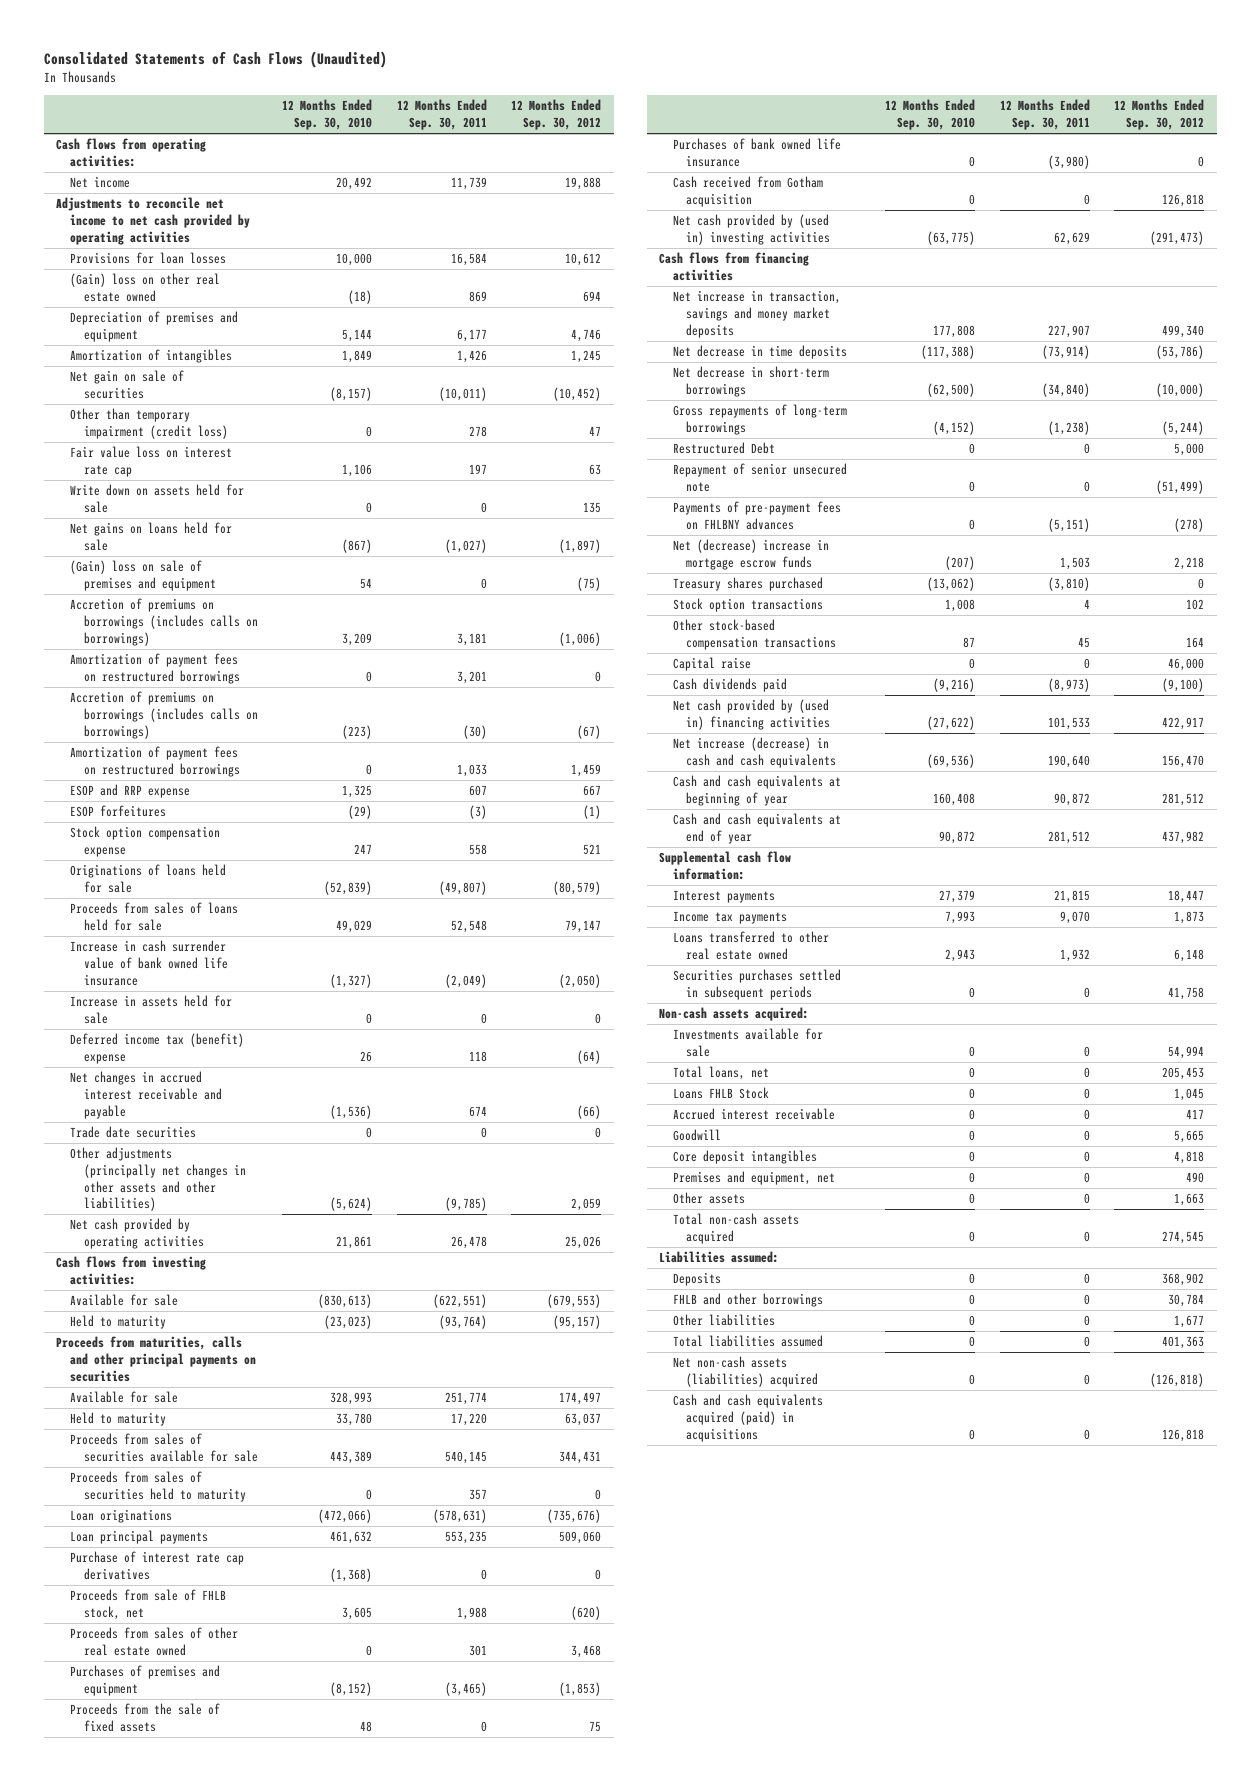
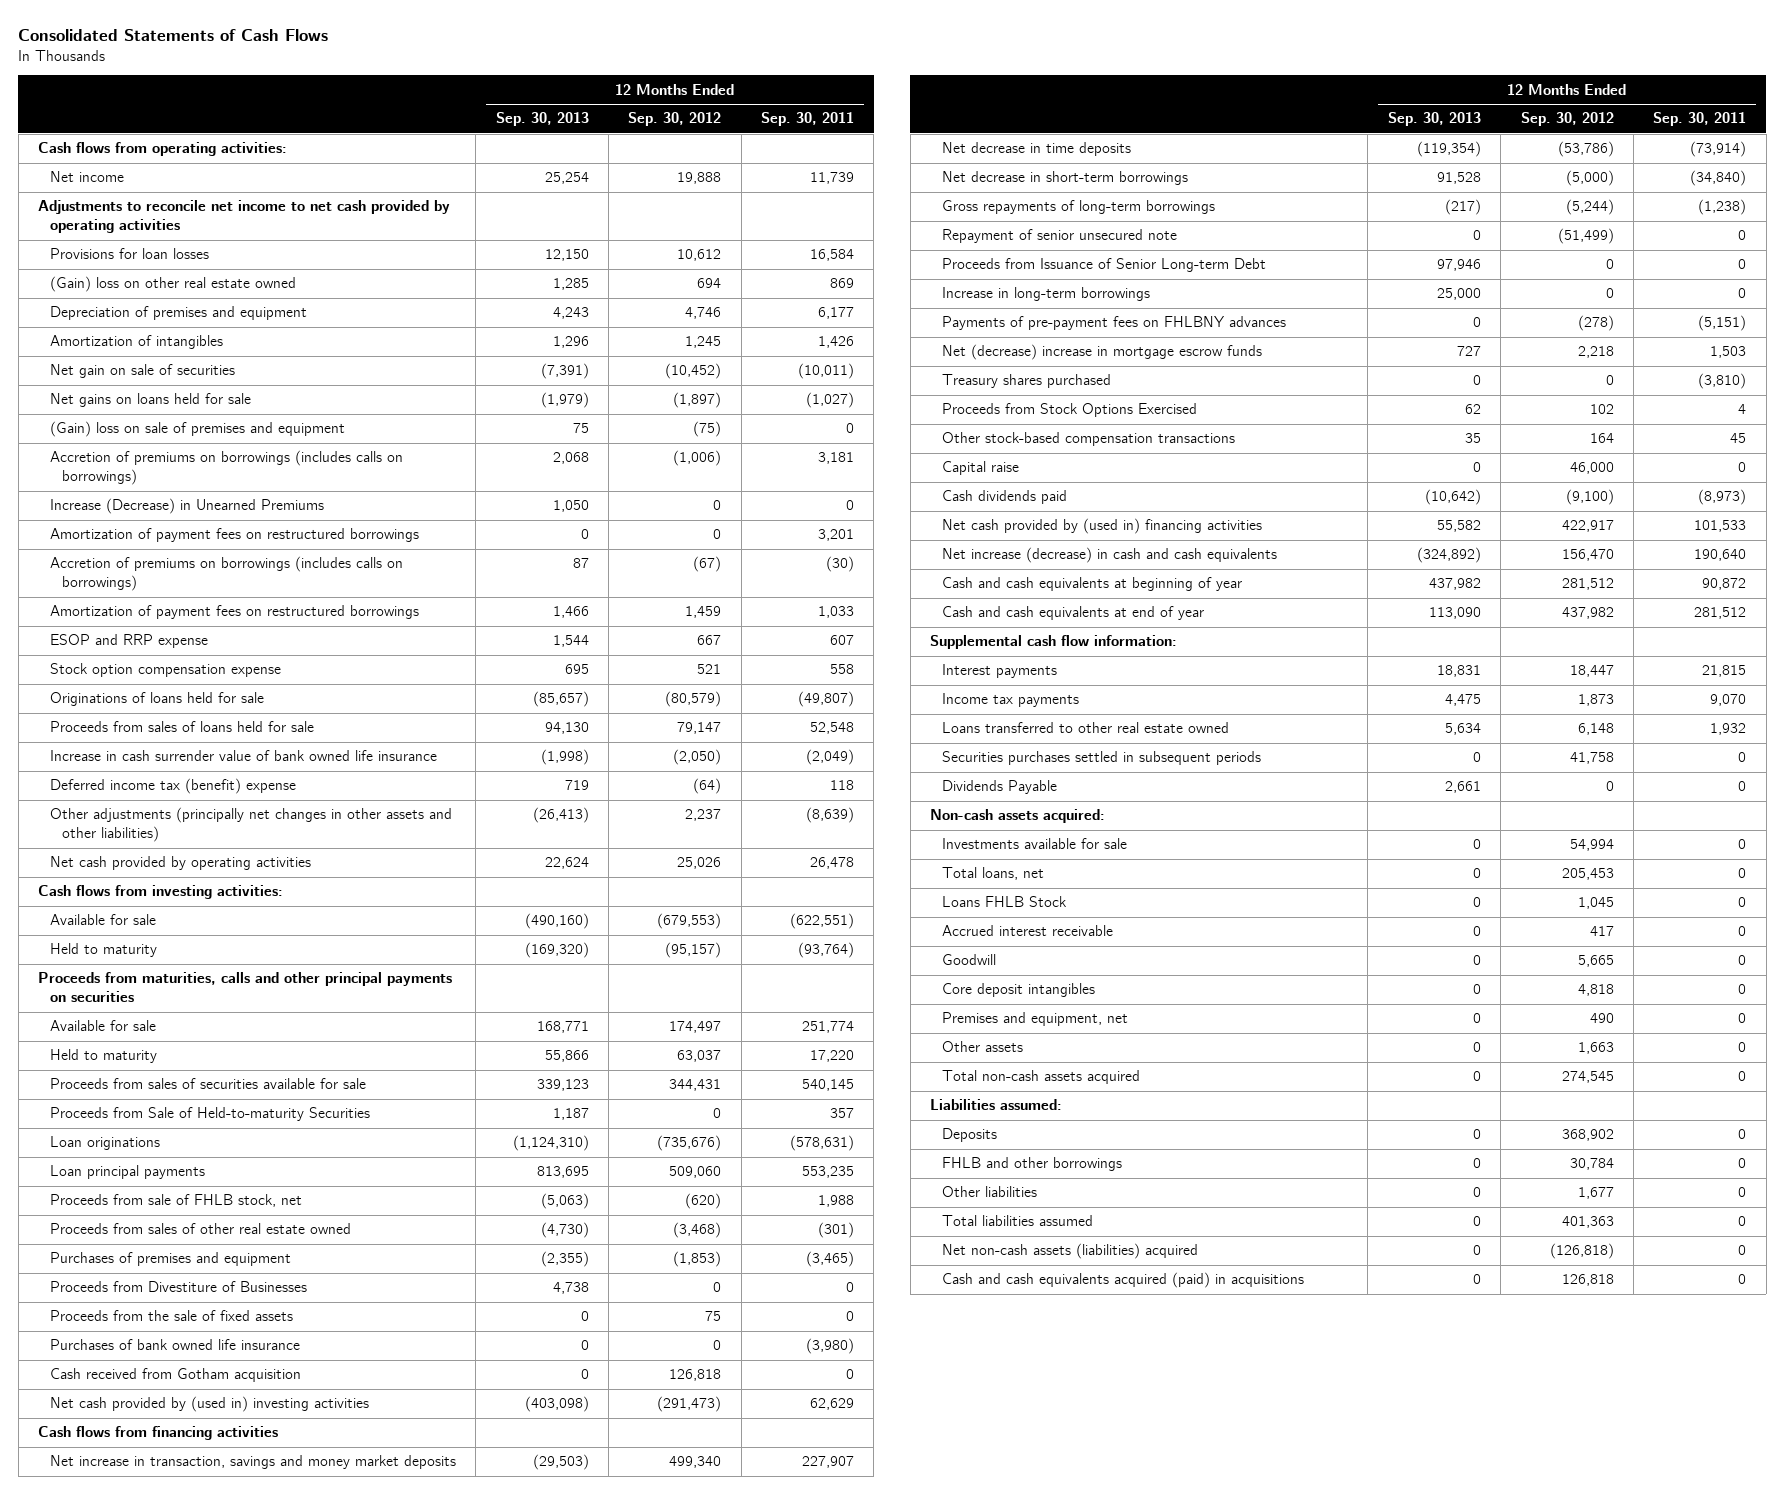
[43,51,387,69] Consolidated Statements of Cash Flows (Unaudited) -> [18,29,329,42] Consolidated Statements of Cash Flows
[282,99,373,131] 12 Months Ended Sep. 30, 2010 -> none
none -> [495,112,589,127] Sep. 30, 2013
[69,408,228,439] Other than temporary impairment (credit loss) -> none
[69,446,232,477] Fair value loss on interest rate cap -> none
[69,484,244,513] Write down on assets held for sale -> none
none -> [49,498,324,515] Increase (Decrease) in Unearned Premiums
[69,805,166,818] ESOP forfeitures -> none
[69,995,232,1024] Increase in assets held for sale -> none
[69,1071,222,1119] Net changes in accrued interest receivable and payable -> none
[69,1126,196,1139] Trade date securities -> none
[444,1197,487,1212] (9,785) -> [805,807,854,824] (8,639)
[571,1198,602,1212] 2,059 -> [685,809,722,822] 2,237
[69,1471,246,1502] Proceeds from sales of securities held to maturity -> [49,1107,370,1122] Proceeds from Sale of Held-to-maturity Securities
[69,1551,244,1580] Purchase of interest rate cap derivatives -> none
[468,1644,487,1656] 301 -> [817,1222,854,1239] (301)
[571,1644,602,1658] 3,468 -> [673,1222,722,1239] (3,468)
none -> [49,1281,307,1293] Proceeds from Divestiture of Businesses
[1156,382,1205,397] (10,000) -> [1565,170,1614,187] (5,000)
[672,442,775,455] Restructured Debt -> none
none -> [942,258,1267,273] Proceeds from Issuance of Senior Long-term Debt
none -> [942,287,1151,302] Increase in long-term borrowings
[672,598,823,613] Stock option transactions -> [942,403,1198,418] Proceeds from Stock Options Exercised
none -> [942,780,1058,795] Dividends Payable

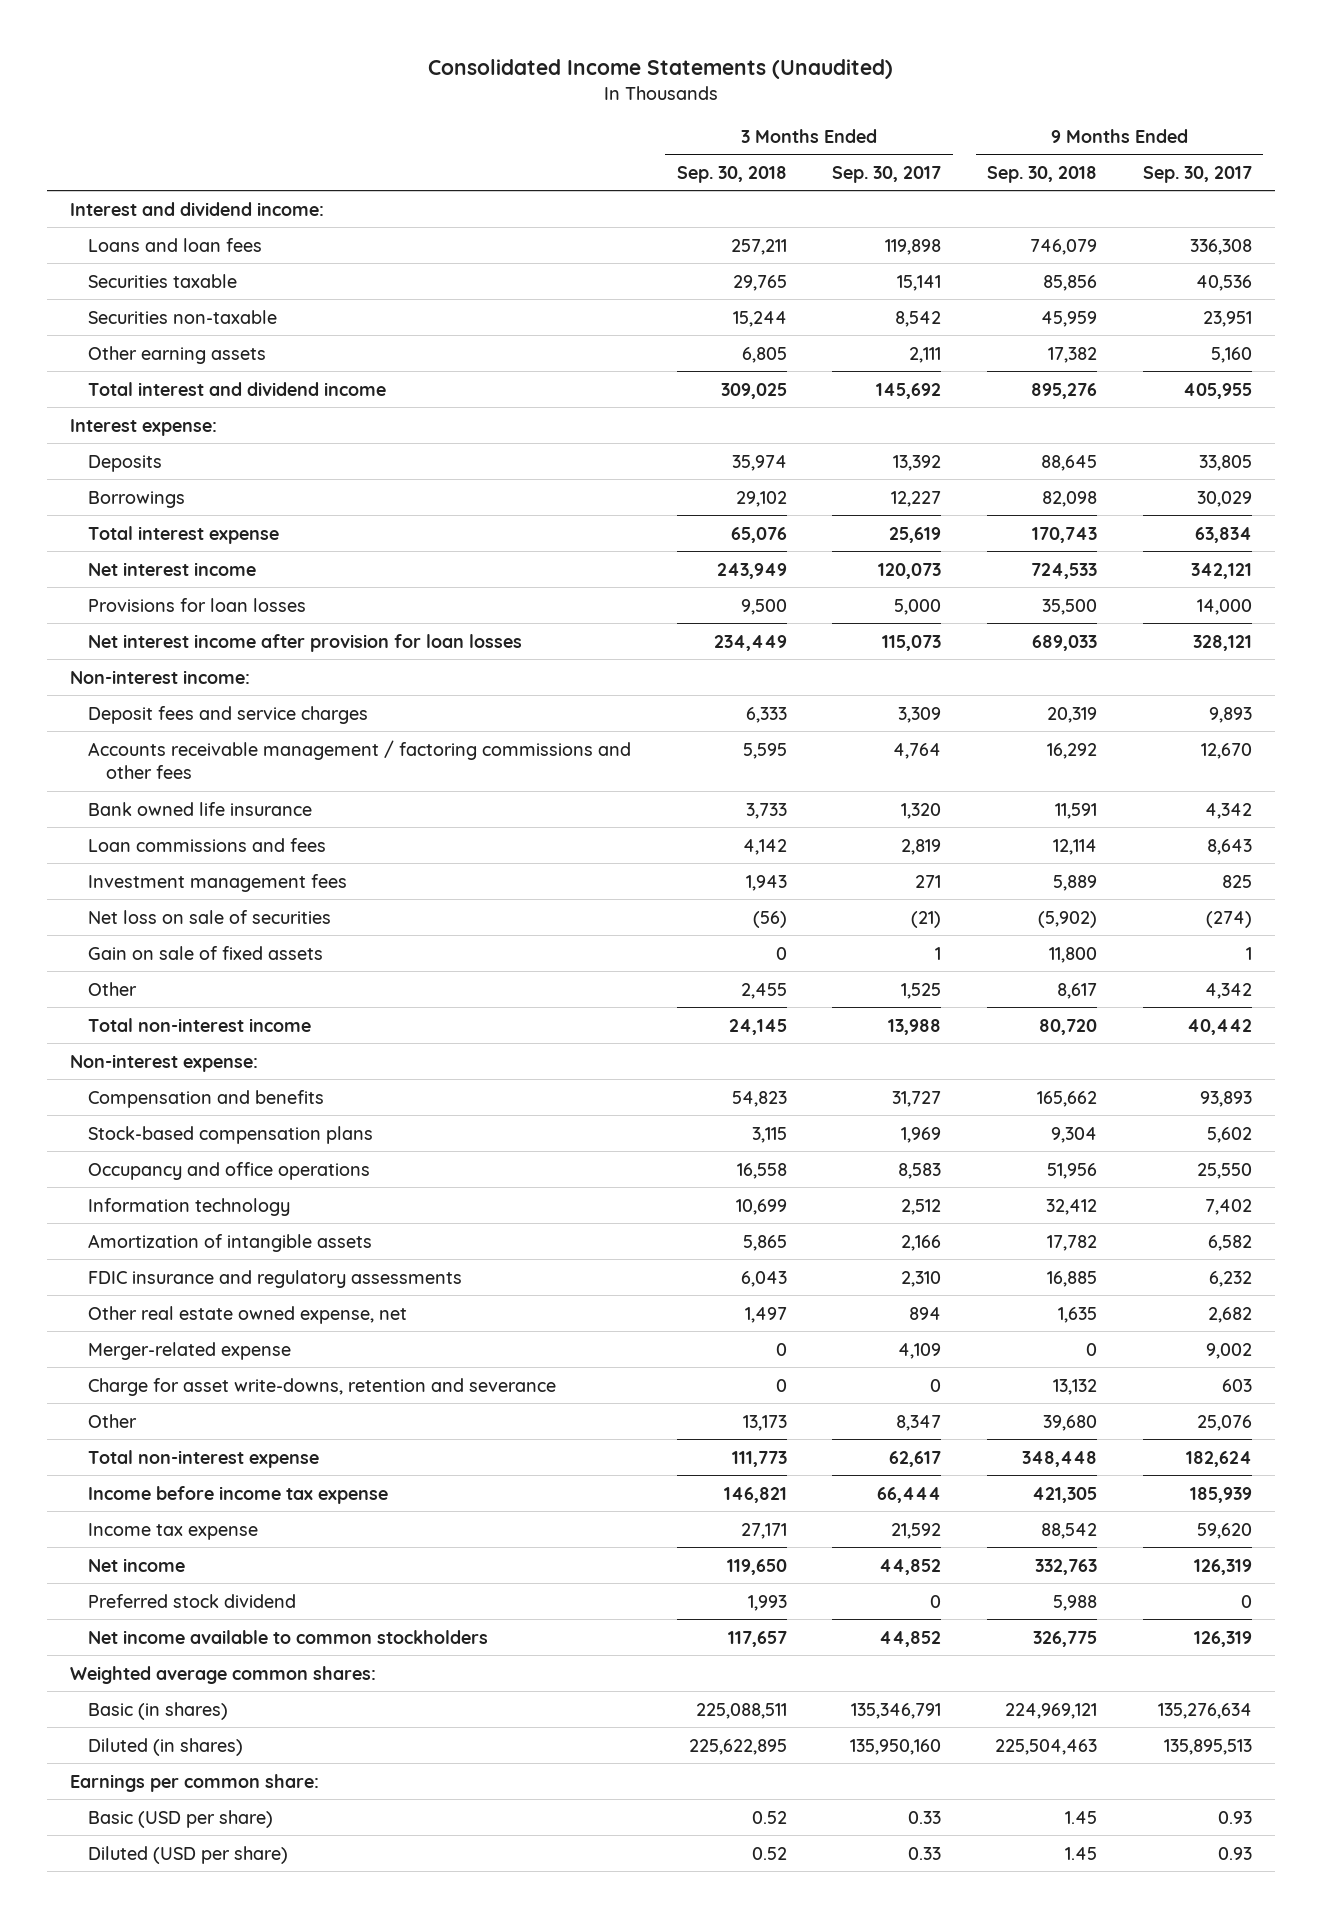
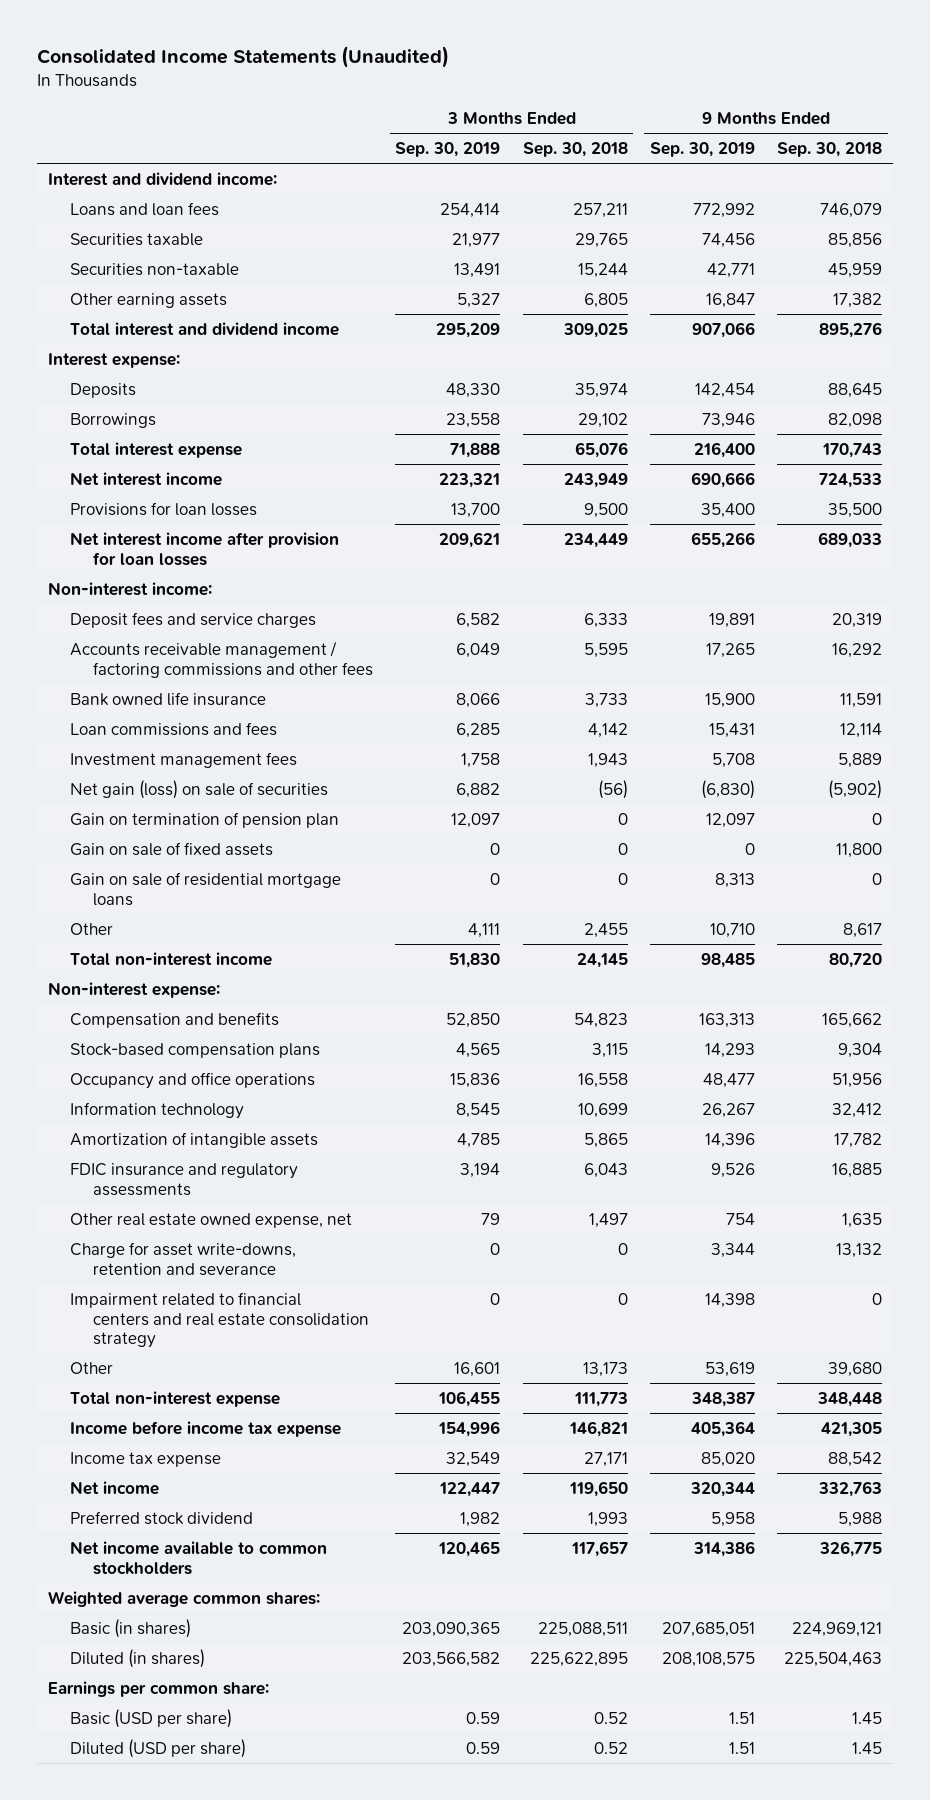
[832,165,942,183] Sep. 30, 2017 -> none
[1142,165,1252,183] Sep. 30, 2017 -> none
none -> [395,142,501,158] Sep. 30, 2019
none -> [649,142,755,158] Sep. 30, 2019
[87,909,331,924] Net loss on sale of securities -> [70,779,329,799] Net gain (loss) on sale of securities
none -> [70,811,340,828] Gain on termination of pension plan
none -> [70,871,342,906] Gain on sale of residential mortgage loans
[87,1341,291,1360] Merger-related expense -> none
none -> [70,1291,370,1349] Impairment related to financial centers and real estate consolidation strategy

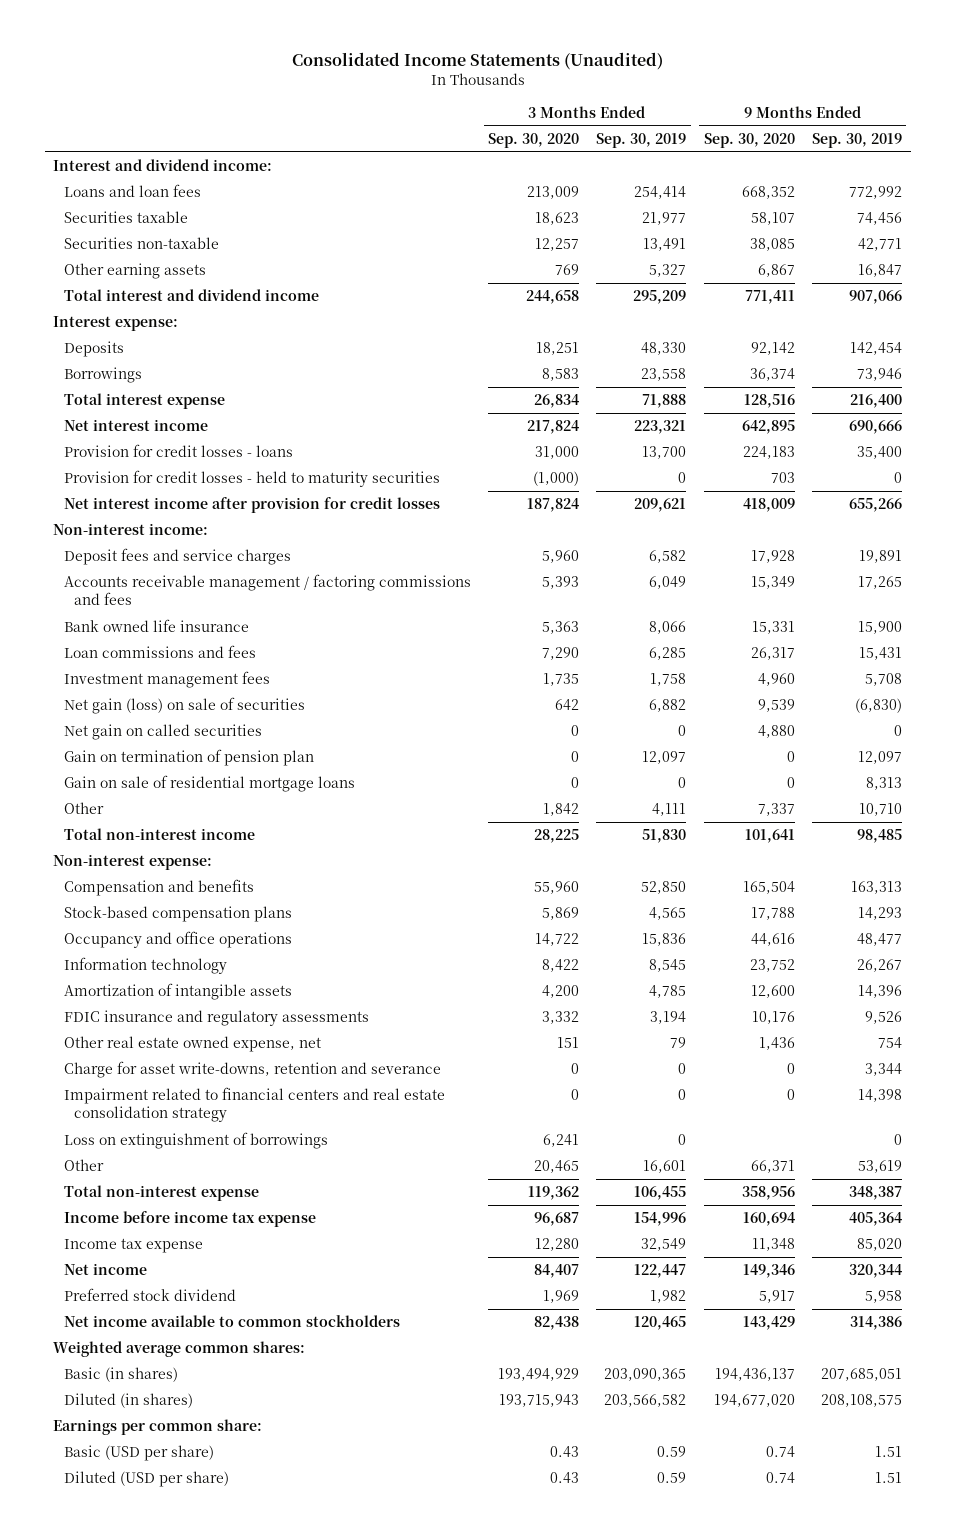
[522,142,628,158] Sep. 30, 2018 -> none
[777,142,883,158] Sep. 30, 2018 -> none
none -> [488,132,580,148] Sep. 30, 2020
none -> [703,132,795,148] Sep. 30, 2020
[70,501,258,516] Provisions for loan losses -> [63,444,293,458] Provision for credit losses - loans
none -> [63,470,440,488] Provision for credit losses - held to maturity securities
[70,531,340,566] Net interest income after provision for loan losses -> [63,497,440,514] Net interest income after provision for credit losses
[70,640,374,678] Accounts receivable management / factoring commissions and other fees -> [63,574,471,606] Accounts receivable management / factoring commissions and fees
none -> [63,724,262,741] Net gain on called securities
[70,841,274,856] Gain on sale of fixed assets -> none
none -> [63,1132,328,1150] Loss on extinguishment of borrowings

